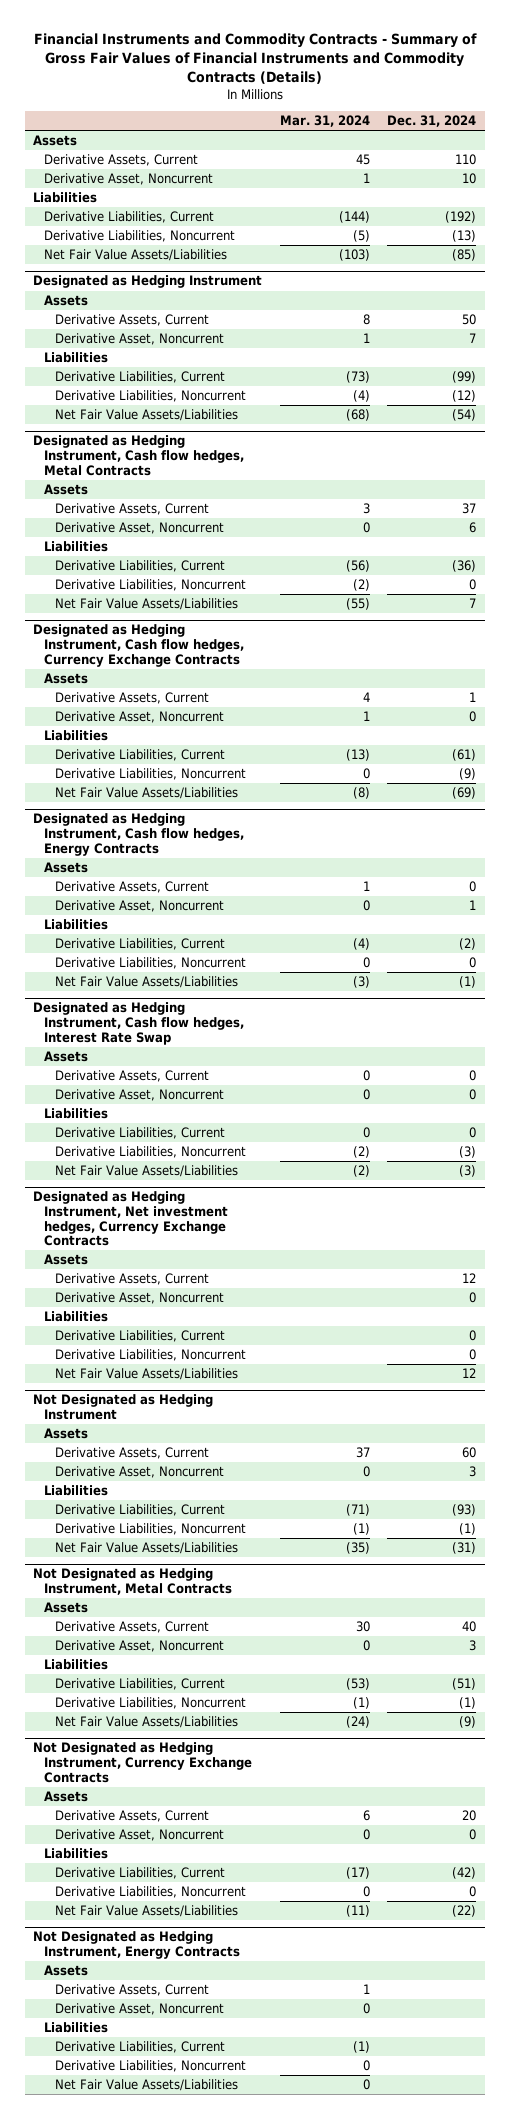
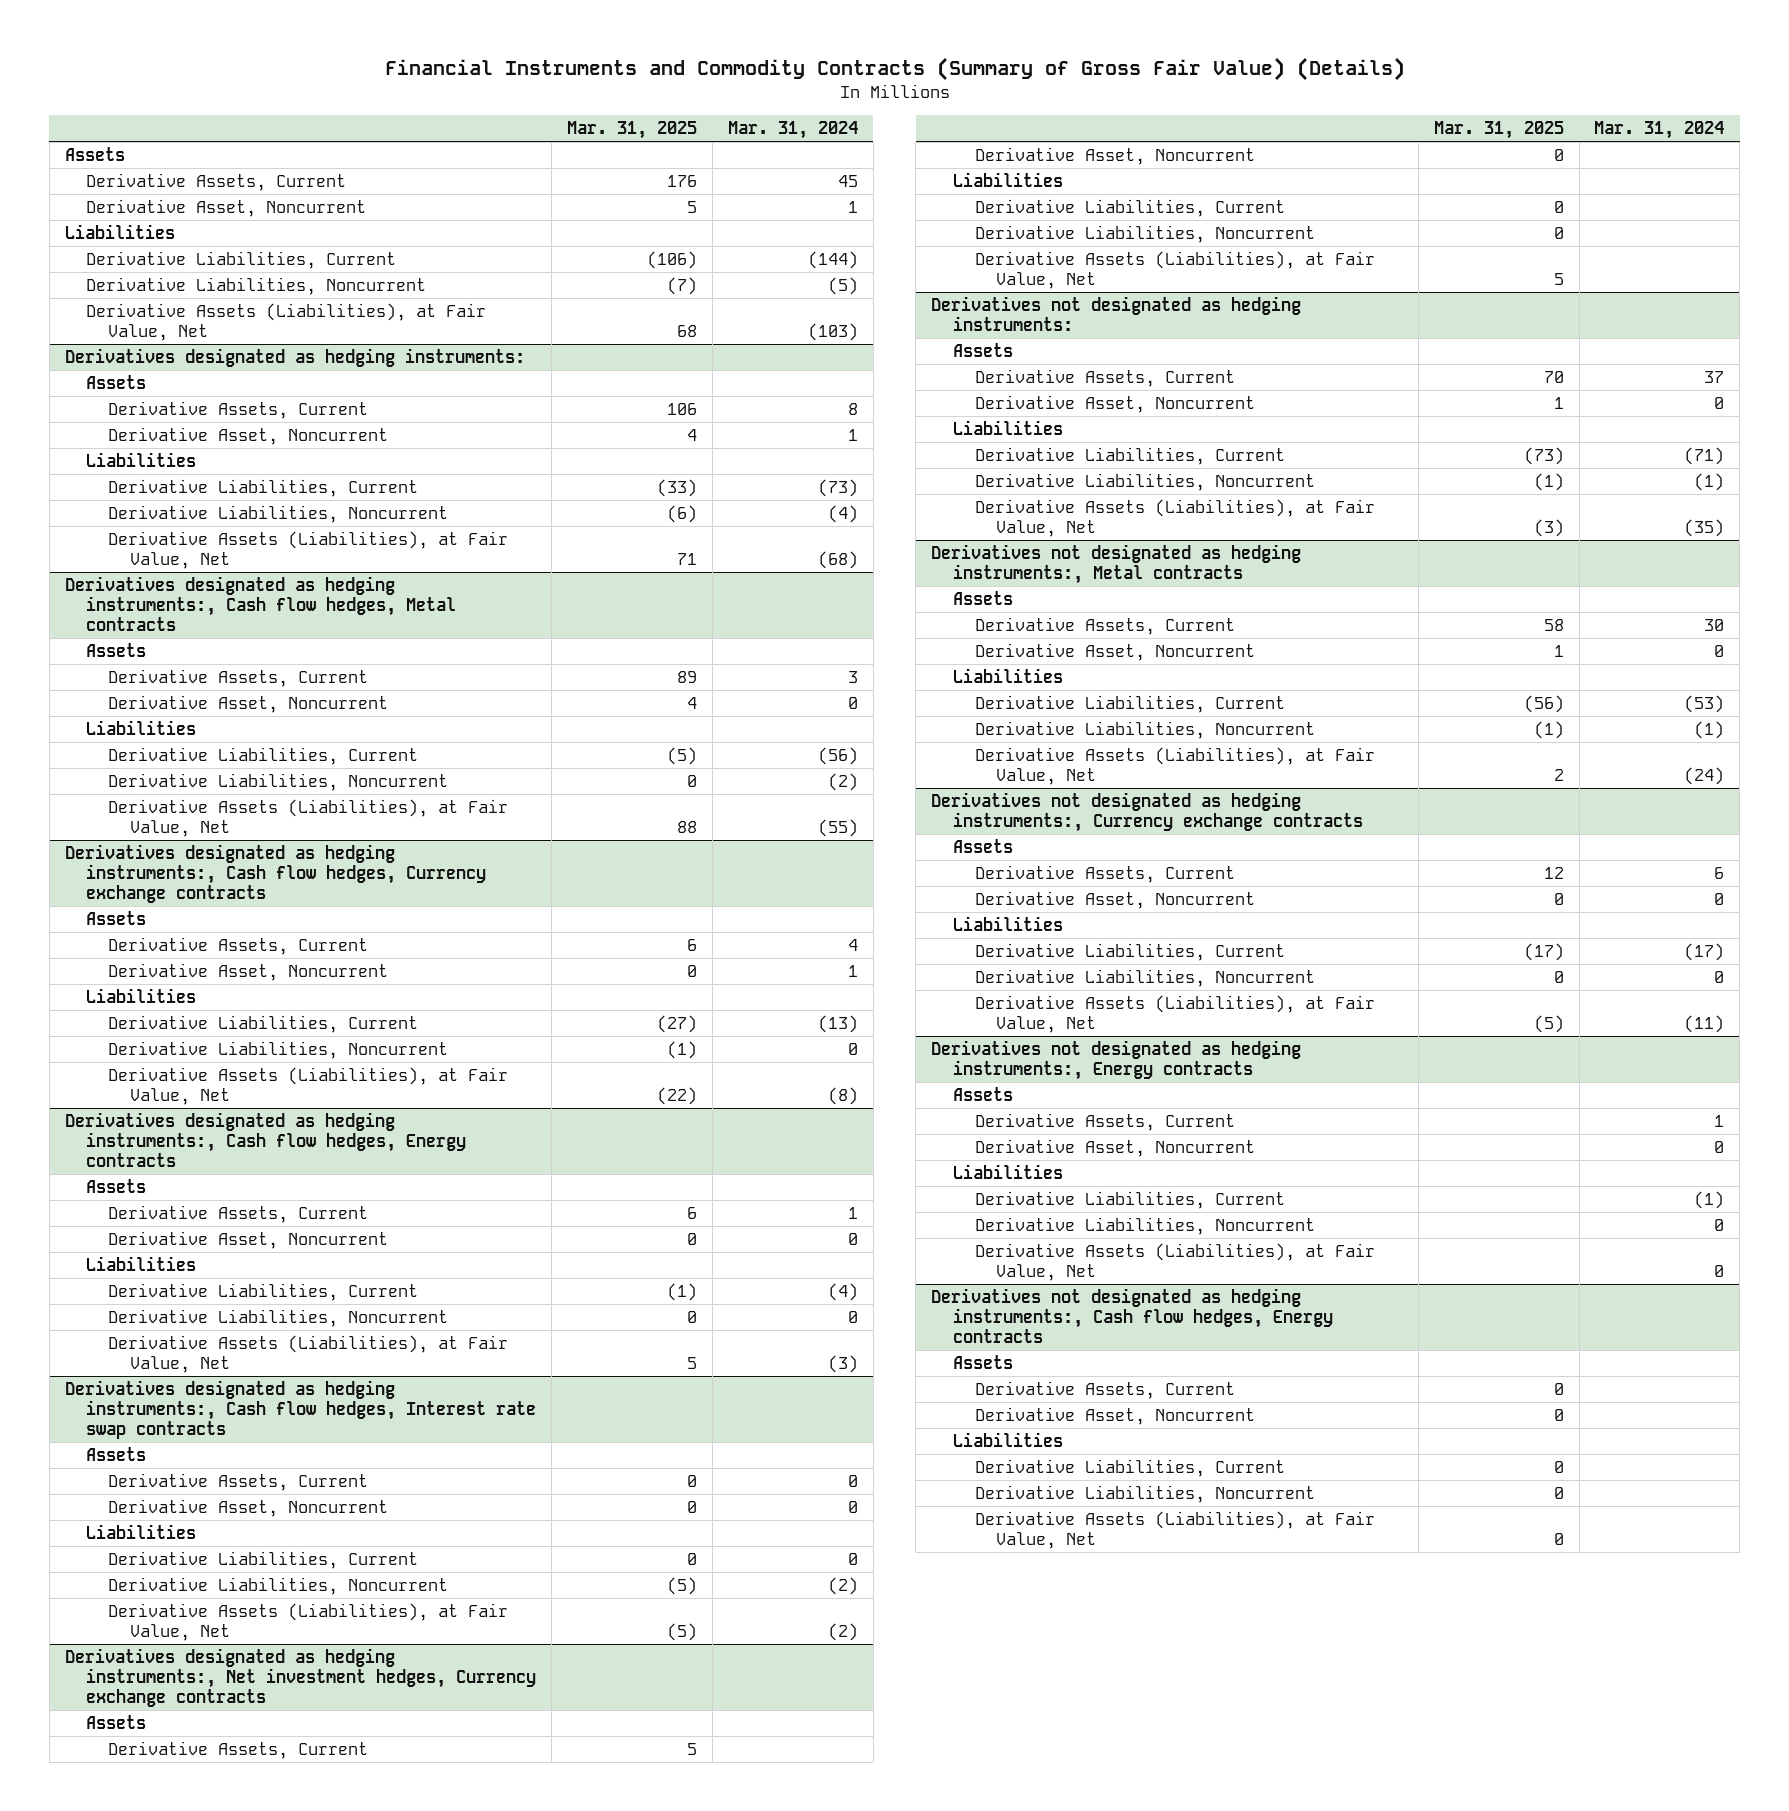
[33,32,477,85] Financial Instruments and Commodity Contracts - Summary of Gross Fair Values of Financial Instruments and Commodity Contracts (Details) -> [384,57,1405,82] Financial Instruments and Commodity Contracts (Summary of Gross Fair Value) (Details)
[387,115,477,128] Dec. 31, 2024 -> none
none -> [567,120,698,139] Mar. 31, 2025
[44,249,228,262] Net Fair Value Assets/Liabilities -> [86,302,487,341] Derivative Assets (Liabilities), at Fair Value, Net
[33,275,263,289] Designated as Hedging Instrument -> [64,347,525,367] Derivatives designated as hedging instruments:
[54,409,238,422] Net Fair Value Assets/Liabilities -> [108,530,509,569] Derivative Assets (Liabilities), at Fair Value, Net
[33,435,245,476] Designated as Hedging Instrument, Cash flow hedges, Metal Contracts -> [64,575,457,631] Derivatives designated as hedging instruments:, Cash flow hedges, Metal contracts
[54,598,238,611] Net Fair Value Assets/Liabilities -> [108,798,509,837] Derivative Assets (Liabilities), at Fair Value, Net
[33,624,245,667] Designated as Hedging Instrument, Cash flow hedges, Currency Exchange Contracts -> [64,843,487,903] Derivatives designated as hedging instruments:, Cash flow hedges, Currency exchange contracts
[54,787,238,800] Net Fair Value Assets/Liabilities -> [108,1066,509,1105] Derivative Assets (Liabilities), at Fair Value, Net
[33,813,245,856] Designated as Hedging Instrument, Cash flow hedges, Energy Contracts -> [64,1111,467,1167] Derivatives designated as hedging instruments:, Cash flow hedges, Energy contracts
[54,976,238,989] Net Fair Value Assets/Liabilities -> [108,1334,509,1373] Derivative Assets (Liabilities), at Fair Value, Net
[33,1002,245,1045] Designated as Hedging Instrument, Cash flow hedges, Interest Rate Swap -> [64,1379,537,1439] Derivatives designated as hedging instruments:, Cash flow hedges, Interest rate swap contracts
[54,1165,238,1178] Net Fair Value Assets/Liabilities -> [108,1602,509,1641] Derivative Assets (Liabilities), at Fair Value, Net
[33,1191,229,1247] Designated as Hedging Instrument, Net investment hedges, Currency Exchange Contracts -> [64,1647,537,1707] Derivatives designated as hedging instruments:, Net investment hedges, Currency exchange contracts
[54,1368,238,1381] Net Fair Value Assets/Liabilities -> [974,250,1375,289] Derivative Assets (Liabilities), at Fair Value, Net
[33,1394,214,1421] Not Designated as Hedging Instrument -> [931,295,1302,331] Derivatives not designated as hedging instruments:
[54,1542,238,1555] Net Fair Value Assets/Liabilities -> [974,498,1375,537] Derivative Assets (Liabilities), at Fair Value, Net
[33,1568,233,1596] Not Designated as Hedging Instrument, Metal Contracts -> [931,543,1302,584] Derivatives not designated as hedging instruments:, Metal contracts
[54,1716,238,1729] Net Fair Value Assets/Liabilities -> [974,746,1375,785] Derivative Assets (Liabilities), at Fair Value, Net
[33,1742,253,1783] Not Designated as Hedging Instrument, Currency Exchange Contracts -> [931,791,1363,832] Derivatives not designated as hedging instruments:, Currency exchange contracts
[54,1905,238,1918] Net Fair Value Assets/Liabilities -> [974,994,1375,1033] Derivative Assets (Liabilities), at Fair Value, Net
[33,1931,241,1960] Not Designated as Hedging Instrument, Energy Contracts -> [931,1039,1302,1080] Derivatives not designated as hedging instruments:, Energy contracts
[54,2079,238,2092] Net Fair Value Assets/Liabilities -> [974,1242,1375,1281] Derivative Assets (Liabilities), at Fair Value, Net
none -> [931,1287,1333,1343] Derivatives not designated as hedging instruments:, Cash flow hedges, Energy contracts
none -> [952,1354,1013,1369] Assets
none -> [974,1380,1235,1399] Derivative Assets, Current
none -> [974,1406,1255,1425] Derivative Asset, Noncurrent
none -> [952,1431,1063,1447] Liabilities
none -> [974,1458,1285,1477] Derivative Liabilities, Current
none -> [974,1484,1315,1503] Derivative Liabilities, Noncurrent
none -> [974,1510,1375,1549] Derivative Assets (Liabilities), at Fair Value, Net

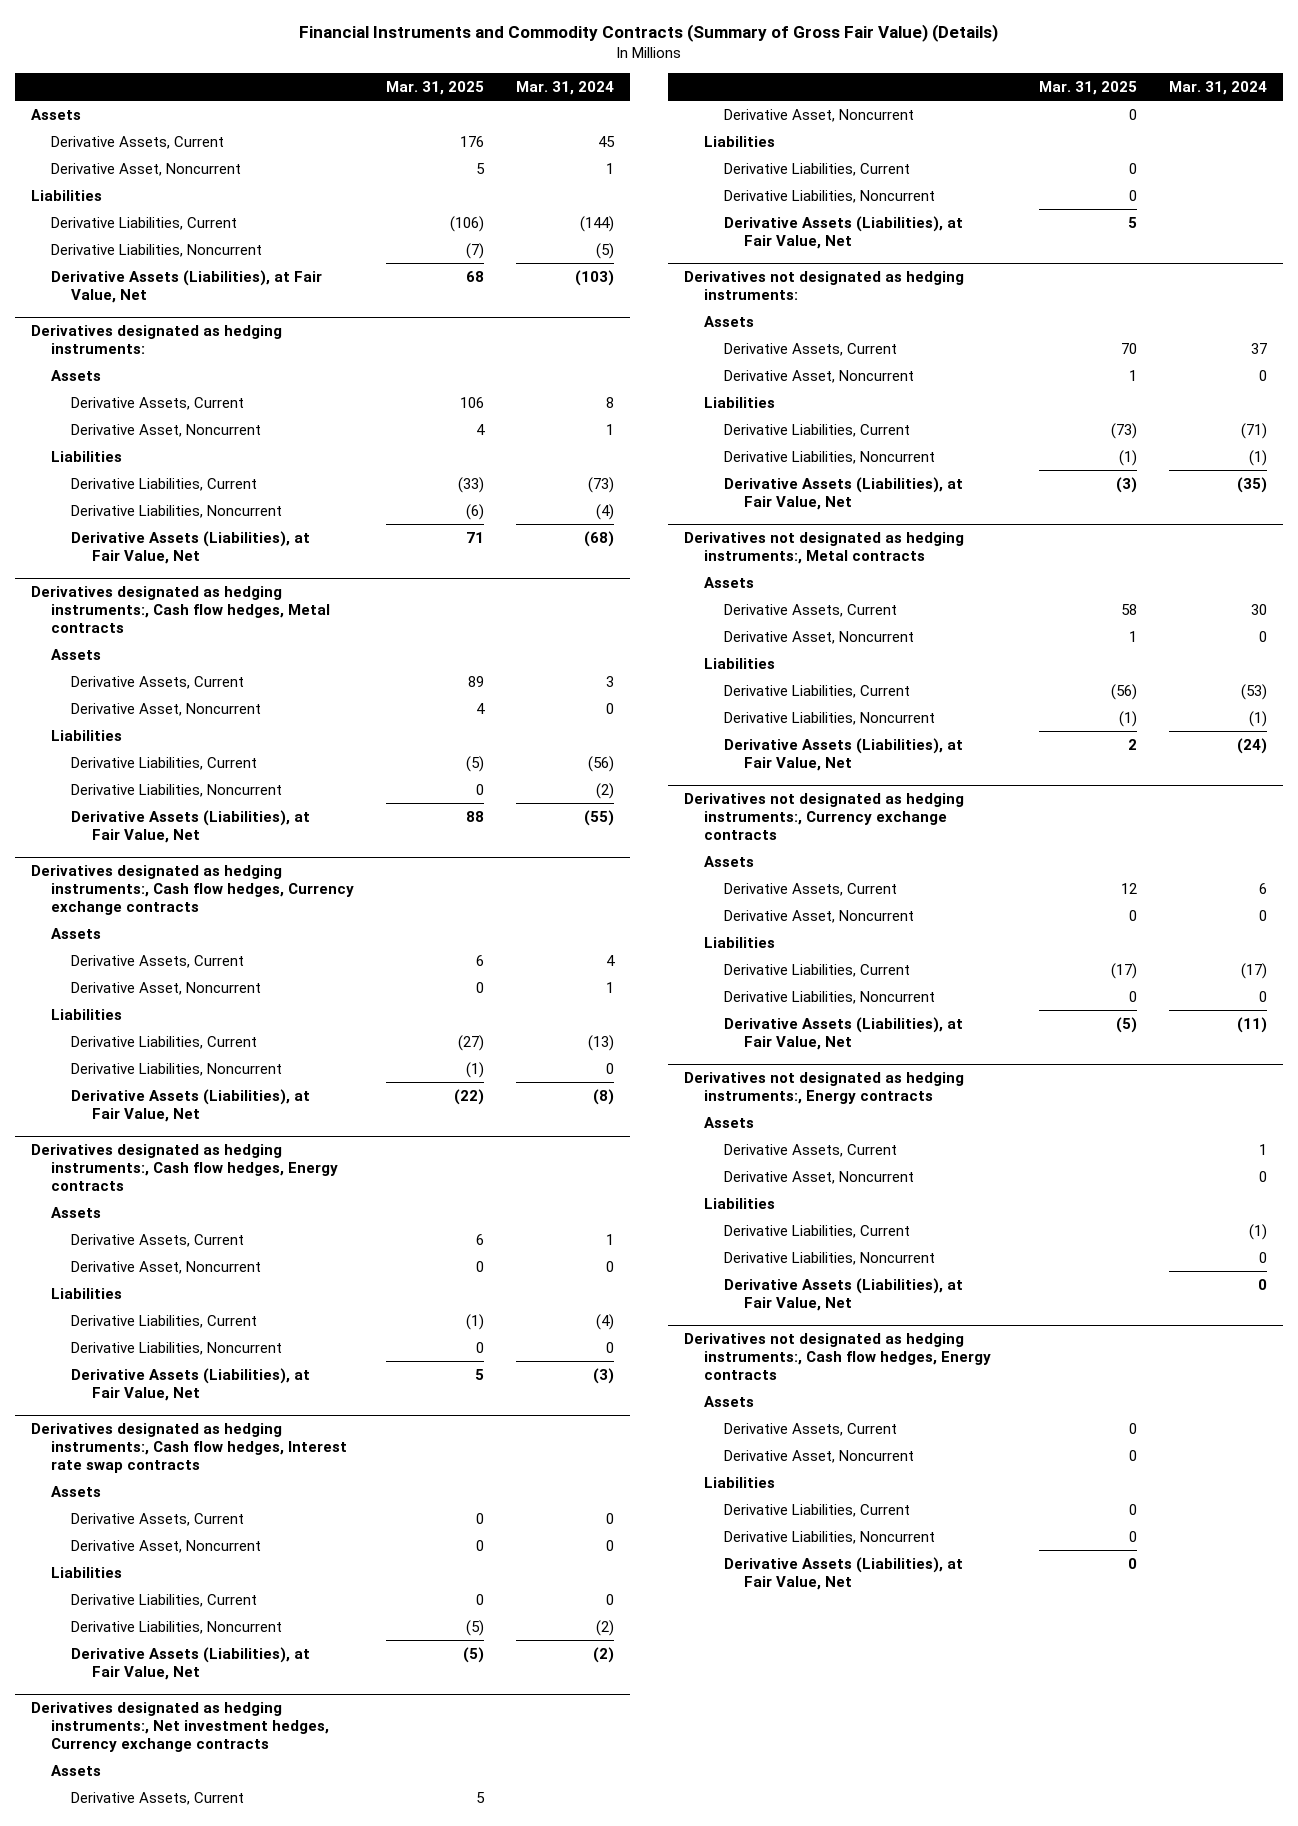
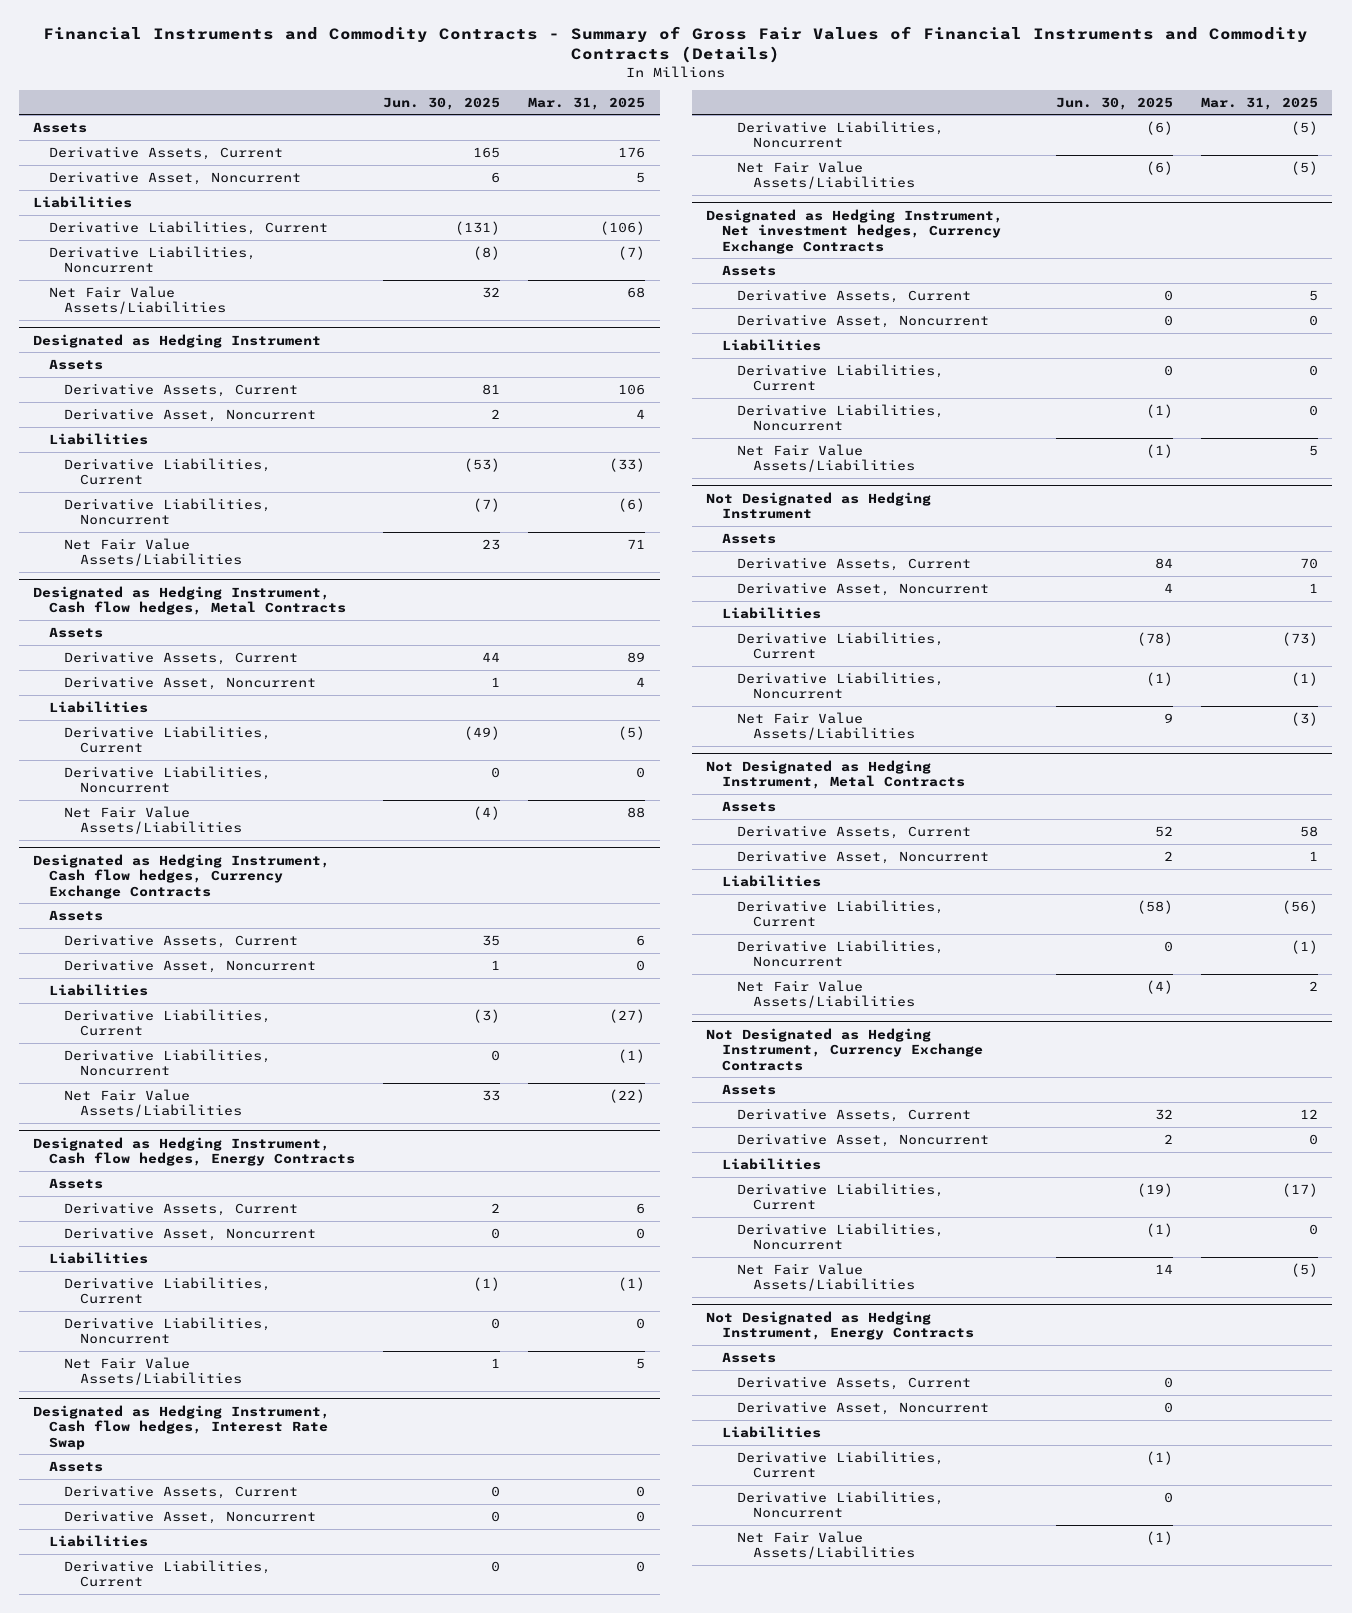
[299,24,999,43] Financial Instruments and Commodity Contracts (Summary of Gross Fair Value) (Details) -> [42,26,1308,64] Financial Instruments and Commodity Contracts - Summary of Gross Fair Values of Financial Instruments and Commodity Contracts (Details)
[516,80,615,95] Mar. 31, 2024 -> none
none -> [383,96,501,110] Jun. 30, 2025
[51,269,323,303] Derivative Assets (Liabilities), at Fair Value, Net -> [48,285,227,315] Net Fair Value Assets/Liabilities
[30,324,282,355] Derivatives designated as hedging instruments: -> [33,333,322,348] Designated as Hedging Instrument
[71,530,311,564] Derivative Assets (Liabilities), at Fair Value, Net -> [64,537,242,567] Net Fair Value Assets/Liabilities
[30,585,331,634] Derivatives designated as hedging instruments:, Cash flow hedges, Metal contracts -> [33,585,346,616] Designated as Hedging Instrument, Cash flow hedges, Metal Contracts
[71,809,311,843] Derivative Assets (Liabilities), at Fair Value, Net -> [64,805,242,835] Net Fair Value Assets/Liabilities
[30,864,355,916] Derivatives designated as hedging instruments:, Cash flow hedges, Currency exchange contracts -> [33,853,331,899] Designated as Hedging Instrument, Cash flow hedges, Currency Exchange Contracts
[71,1088,311,1122] Derivative Assets (Liabilities), at Fair Value, Net -> [64,1088,242,1118] Net Fair Value Assets/Liabilities
[30,1143,339,1192] Derivatives designated as hedging instruments:, Cash flow hedges, Energy contracts -> [33,1136,355,1167] Designated as Hedging Instrument, Cash flow hedges, Energy Contracts
[71,1367,311,1401] Derivative Assets (Liabilities), at Fair Value, Net -> [64,1356,242,1386] Net Fair Value Assets/Liabilities
[30,1422,348,1474] Derivatives designated as hedging instruments:, Cash flow hedges, Interest rate swap contracts -> [33,1404,331,1450] Designated as Hedging Instrument, Cash flow hedges, Interest Rate Swap
[71,1646,311,1680] Derivative Assets (Liabilities), at Fair Value, Net -> [737,160,915,190] Net Fair Value Assets/Liabilities
[30,1701,330,1753] Derivatives designated as hedging instruments:, Net investment hedges, Currency exchange contracts -> [706,208,1004,254] Designated as Hedging Instrument, Net investment hedges, Currency Exchange Contracts
[724,215,964,249] Derivative Assets (Liabilities), at Fair Value, Net -> [737,443,915,473] Net Fair Value Assets/Liabilities
[683,270,964,301] Derivatives not designated as hedging instruments: -> [706,491,932,520] Not Designated as Hedging Instrument
[724,476,964,510] Derivative Assets (Liabilities), at Fair Value, Net -> [737,711,915,741] Net Fair Value Assets/Liabilities
[683,531,964,565] Derivatives not designated as hedging instruments:, Metal contracts -> [706,759,965,790] Not Designated as Hedging Instrument, Metal Contracts
[724,737,964,771] Derivative Assets (Liabilities), at Fair Value, Net -> [737,979,915,1009] Net Fair Value Assets/Liabilities
[683,792,964,841] Derivatives not designated as hedging instruments:, Currency exchange contracts -> [706,1027,983,1071] Not Designated as Hedging Instrument, Currency Exchange Contracts
[724,1016,964,1050] Derivative Assets (Liabilities), at Fair Value, Net -> [737,1262,915,1292] Net Fair Value Assets/Liabilities
[683,1071,964,1105] Derivatives not designated as hedging instruments:, Energy contracts -> [706,1310,974,1341] Not Designated as Hedging Instrument, Energy Contracts
[683,1332,992,1381] Derivatives not designated as hedging instruments:, Cash flow hedges, Energy contracts -> none
[704,1395,755,1407] Assets -> none
[724,1422,898,1436] Derivative Assets, Current -> none
[724,1449,915,1463] Derivative Asset, Noncurrent -> none
[704,1476,776,1488] Liabilities -> none
[724,1503,911,1517] Derivative Liabilities, Current -> none
[724,1530,936,1544] Derivative Liabilities, Noncurrent -> none
[724,1556,964,1590] Derivative Assets (Liabilities), at Fair Value, Net -> none
[724,1277,964,1311] Derivative Assets (Liabilities), at Fair Value, Net -> [737,1530,915,1560] Net Fair Value Assets/Liabilities

